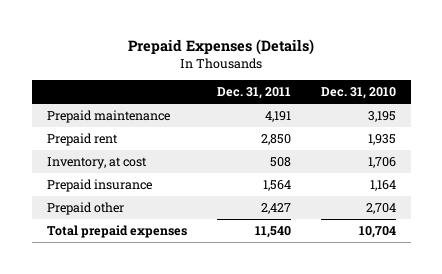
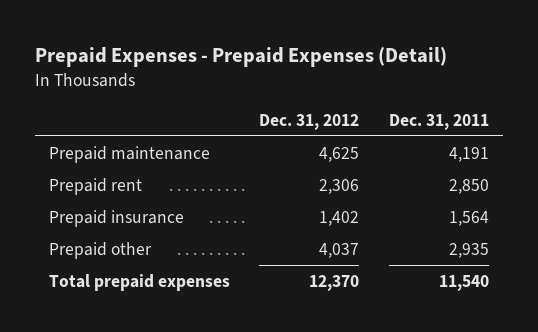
[128,38,315,55] Prepaid Expenses (Details) -> [34,47,447,68] Prepaid Expenses - Prepaid Expenses (Detail)
[320,87,396,100] Dec. 31, 2010 -> none
none -> [259,113,360,130] Dec. 31, 2012
[46,156,147,169] Inventory, at cost -> none
[260,202,291,214] 2,427 -> [448,242,489,258] 2,935

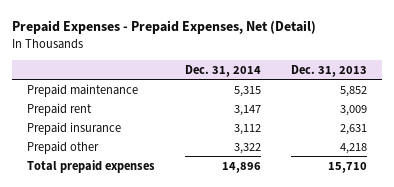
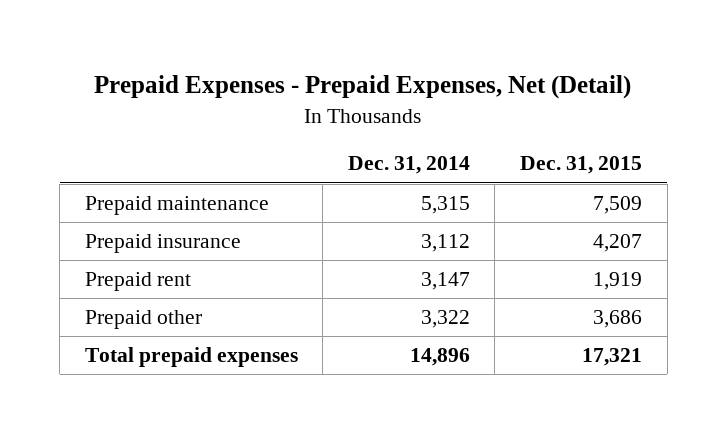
[290,64,367,77] Dec. 31, 2013 -> none
none -> [519,156,642,175] Dec. 31, 2015
[26,102,92,116] Prepaid rent -> [84,272,191,292] Prepaid rent

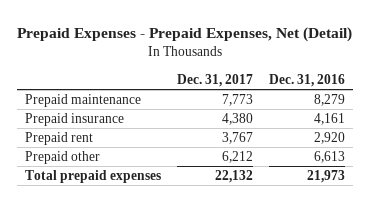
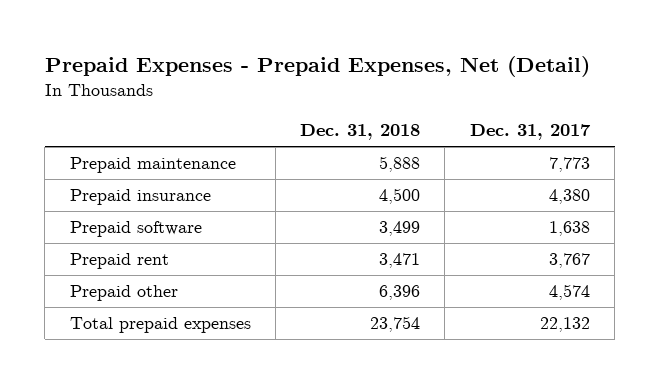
[268,73,345,87] Dec. 31, 2016 -> none
none -> [300,124,421,141] Dec. 31, 2018
none -> [69,221,202,238] Prepaid software
[222,151,254,164] 6,212 -> [548,284,590,301] 4,574

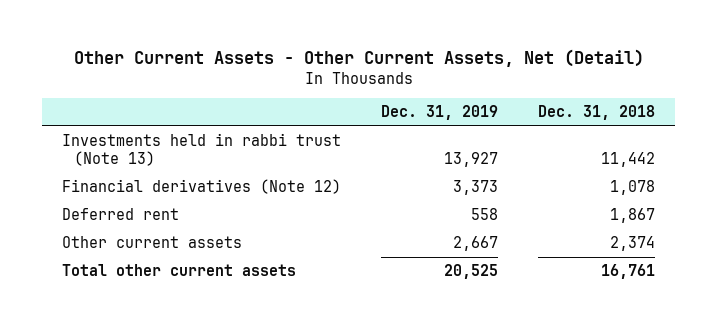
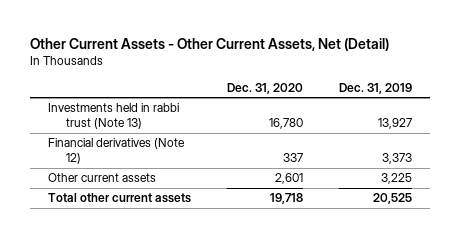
[538,105,656,121] Dec. 31, 2018 -> none
none -> [226,82,303,94] Dec. 31, 2020
[61,208,179,221] Deferred rent -> none
[453,236,499,252] 2,667 -> [380,173,412,185] 3,225

